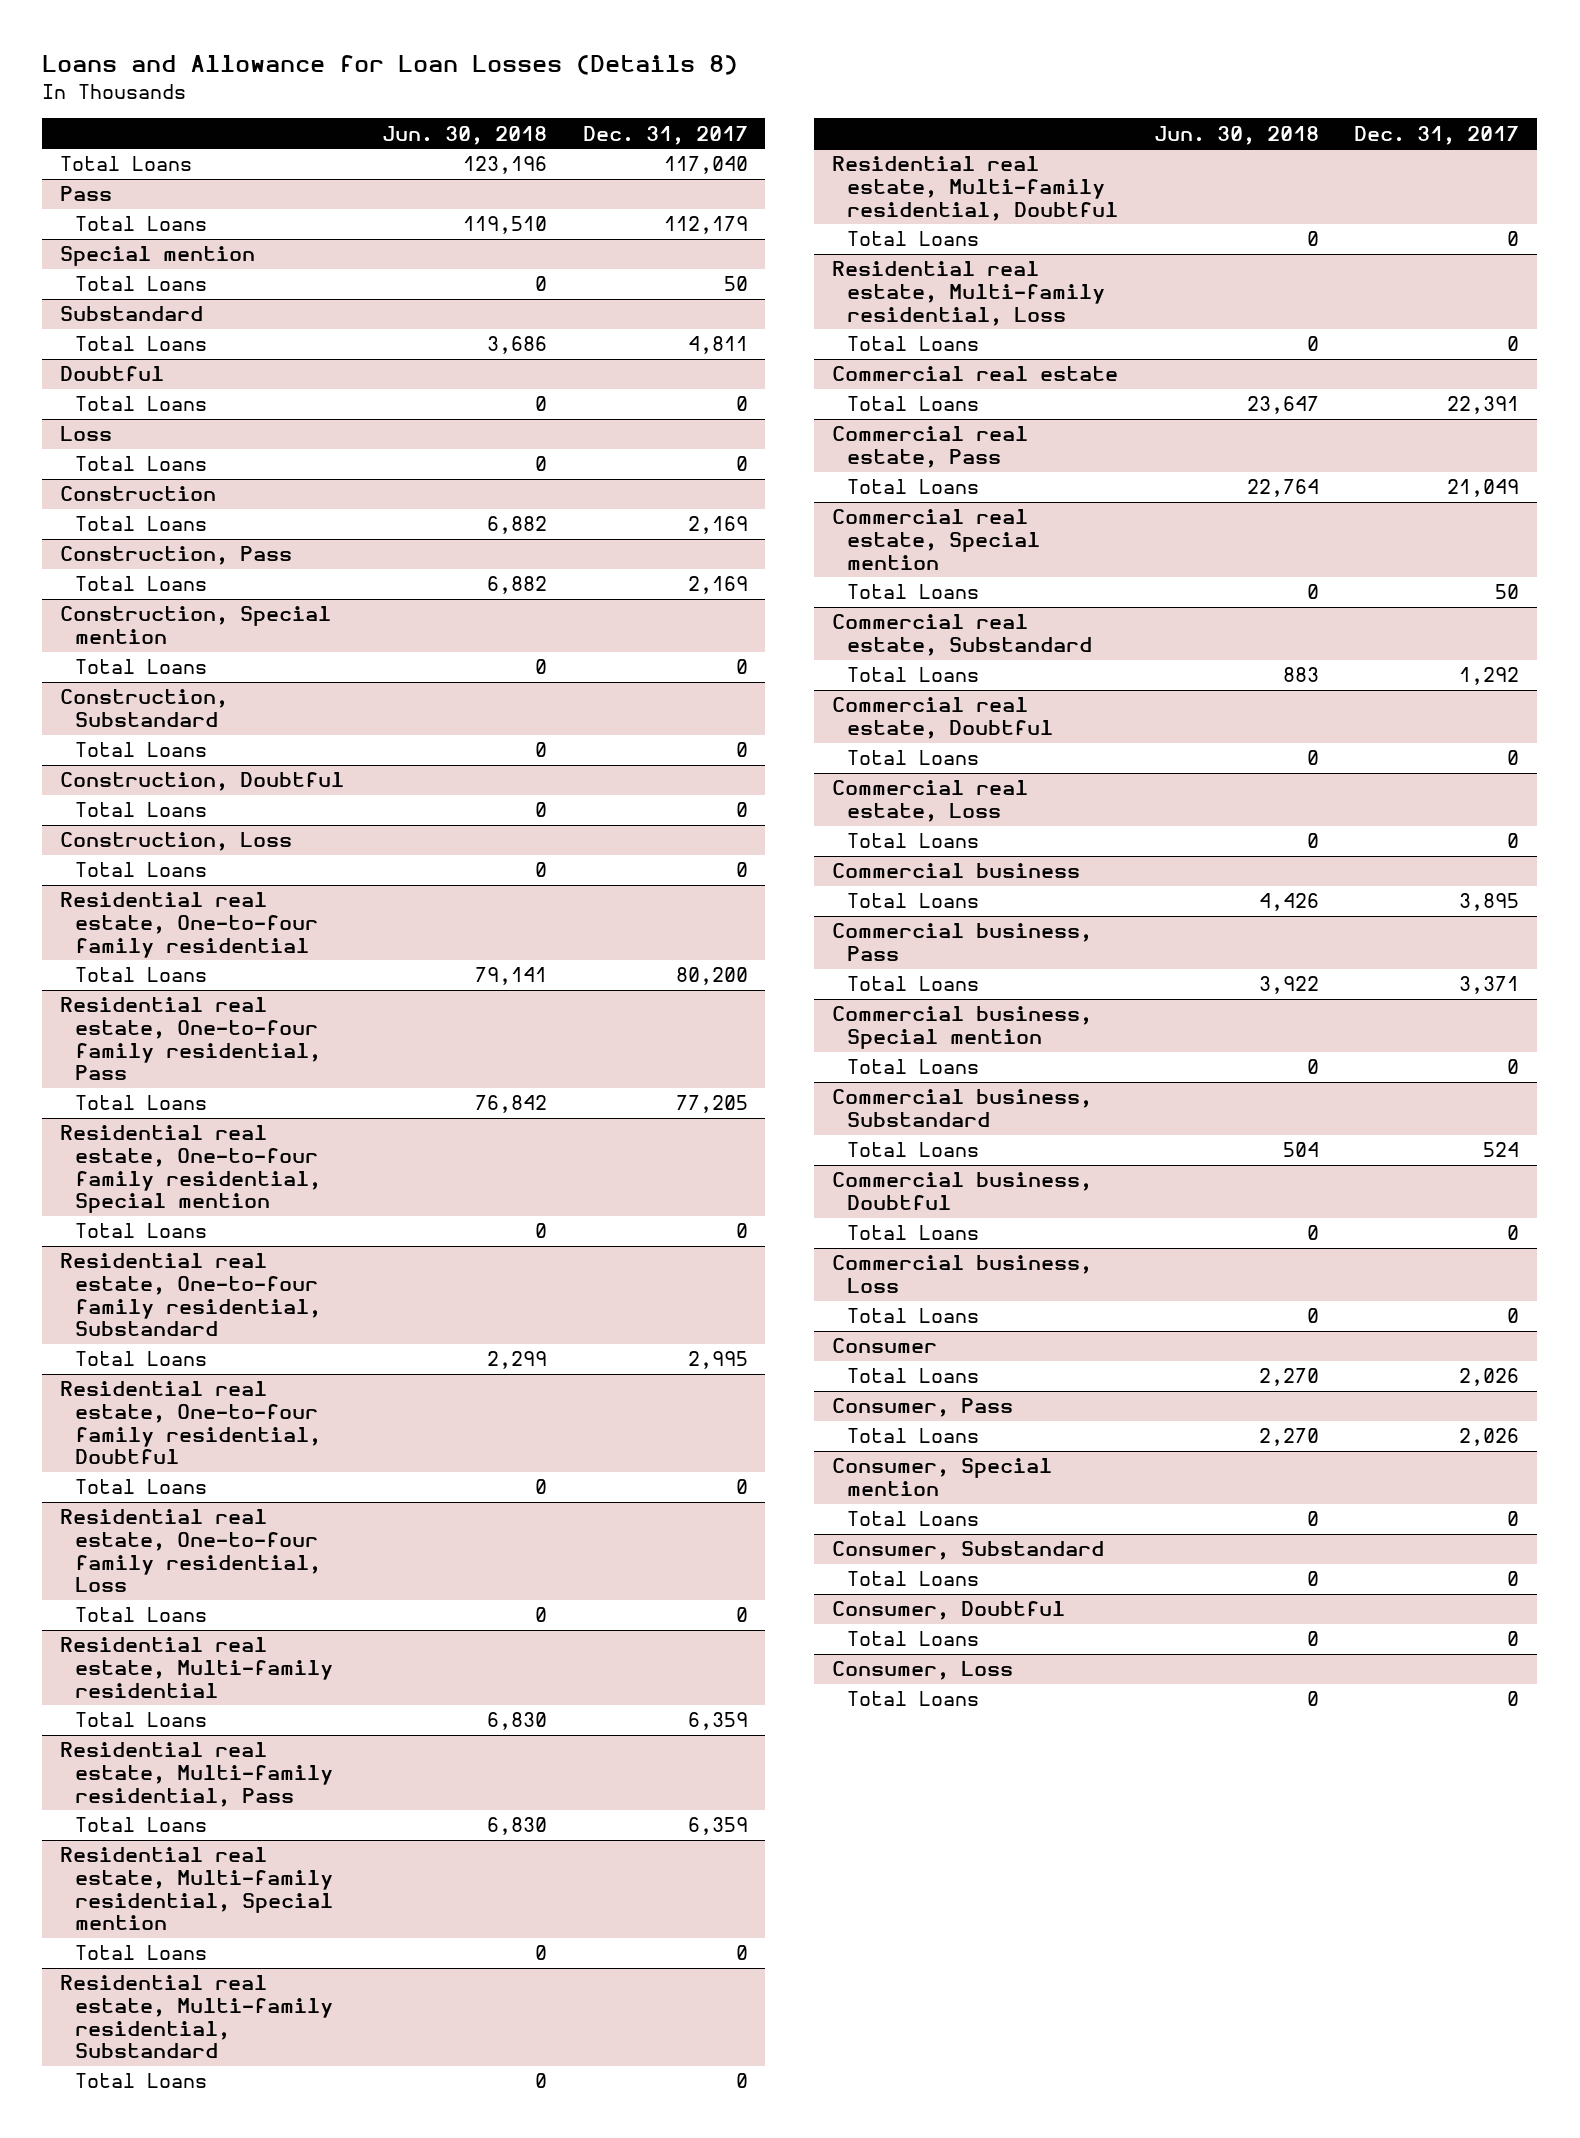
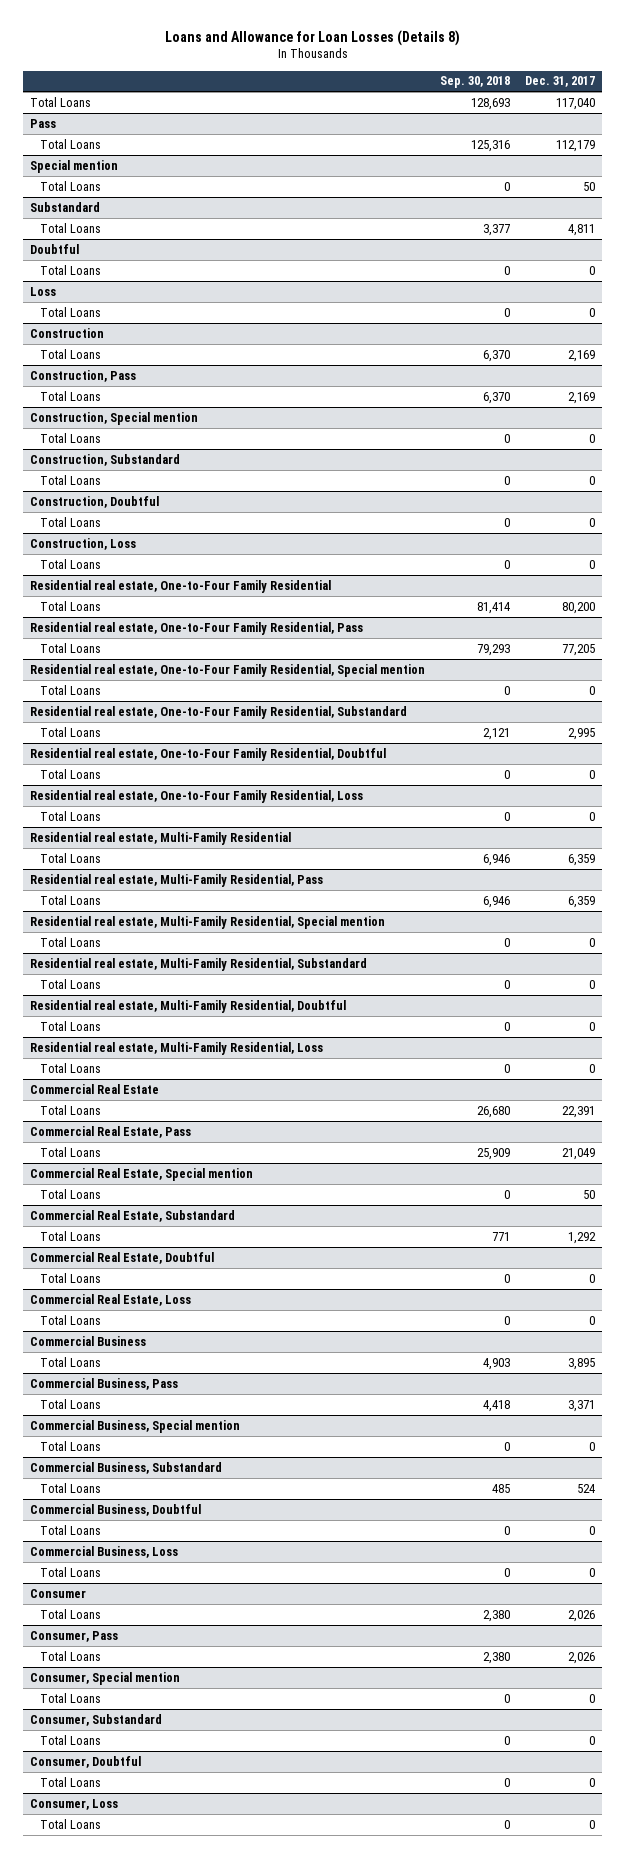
[381,125,547,145] Jun. 30, 2018 -> none
none -> [440,76,511,89] Sep. 30, 2018
[60,892,318,958] Residential real estate, One-to-four family residential -> [30,579,332,593] Residential real estate, One-to-Four Family Residential
[60,997,321,1081] Residential real estate, One-to-four family residential, Pass -> [30,621,364,635] Residential real estate, One-to-Four Family Residential, Pass
[60,1125,321,1214] Residential real estate, One-to-four family residential, Special mention -> [30,663,426,677] Residential real estate, One-to-Four Family Residential, Special mention
[60,1253,321,1337] Residential real estate, One-to-four family residential, Substandard -> [30,705,408,719] Residential real estate, One-to-Four Family Residential, Substandard
[60,1381,321,1465] Residential real estate, One-to-four family residential, Doubtful -> [30,747,387,761] Residential real estate, One-to-Four Family Residential, Doubtful
[60,1509,321,1593] Residential real estate, One-to-four family residential, Loss -> [30,789,364,803] Residential real estate, One-to-Four Family Residential, Loss
[60,1637,333,1698] Residential real estate, Multi-family residential -> [30,831,292,845] Residential real estate, Multi-Family Residential
[60,1742,333,1807] Residential real estate, Multi-family residential, Pass -> [30,873,324,887] Residential real estate, Multi-Family Residential, Pass
[60,1847,333,1931] Residential real estate, Multi-family residential, Special mention -> [30,915,386,929] Residential real estate, Multi-Family Residential, Special mention
[60,1975,333,2059] Residential real estate, Multi-family residential, Substandard -> [30,957,368,971] Residential real estate, Multi-Family Residential, Substandard
[831,156,1118,221] Residential real estate, Multi-family residential, Doubtful -> [30,999,347,1013] Residential real estate, Multi-Family Residential, Doubtful
[831,261,1105,326] Residential real estate, Multi-family residential, Loss -> [30,1041,324,1055] Residential real estate, Multi-Family Residential, Loss
[831,366,1118,382] Commercial real estate -> [30,1083,160,1094] Commercial Real Estate
[831,426,1028,469] Commercial real estate, Pass -> [30,1125,192,1138] Commercial Real Estate, Pass
[831,509,1040,570] Commercial real estate, Special mention -> [30,1167,254,1181] Commercial Real Estate, Special mention
[831,614,1092,657] Commercial real estate, Substandard -> [30,1209,236,1222] Commercial Real Estate, Substandard
[831,697,1053,740] Commercial real estate, Doubtful -> [30,1251,215,1264] Commercial Real Estate, Doubtful
[831,780,1028,823] Commercial real estate, Loss -> [30,1293,192,1306] Commercial Real Estate, Loss
[831,863,1080,879] Commercial business -> [30,1335,147,1346] Commercial Business
[831,923,1092,962] Commercial business, Pass -> [30,1377,179,1390] Commercial Business, Pass
[831,1006,1092,1050] Commercial business, Special mention -> [30,1419,241,1433] Commercial Business, Special mention
[831,1089,1092,1128] Commercial business, Substandard -> [30,1461,223,1474] Commercial Business, Substandard
[831,1172,1092,1211] Commercial business, Doubtful -> [30,1503,202,1516] Commercial Business, Doubtful
[831,1255,1092,1294] Commercial business, Loss -> [30,1545,179,1558] Commercial Business, Loss

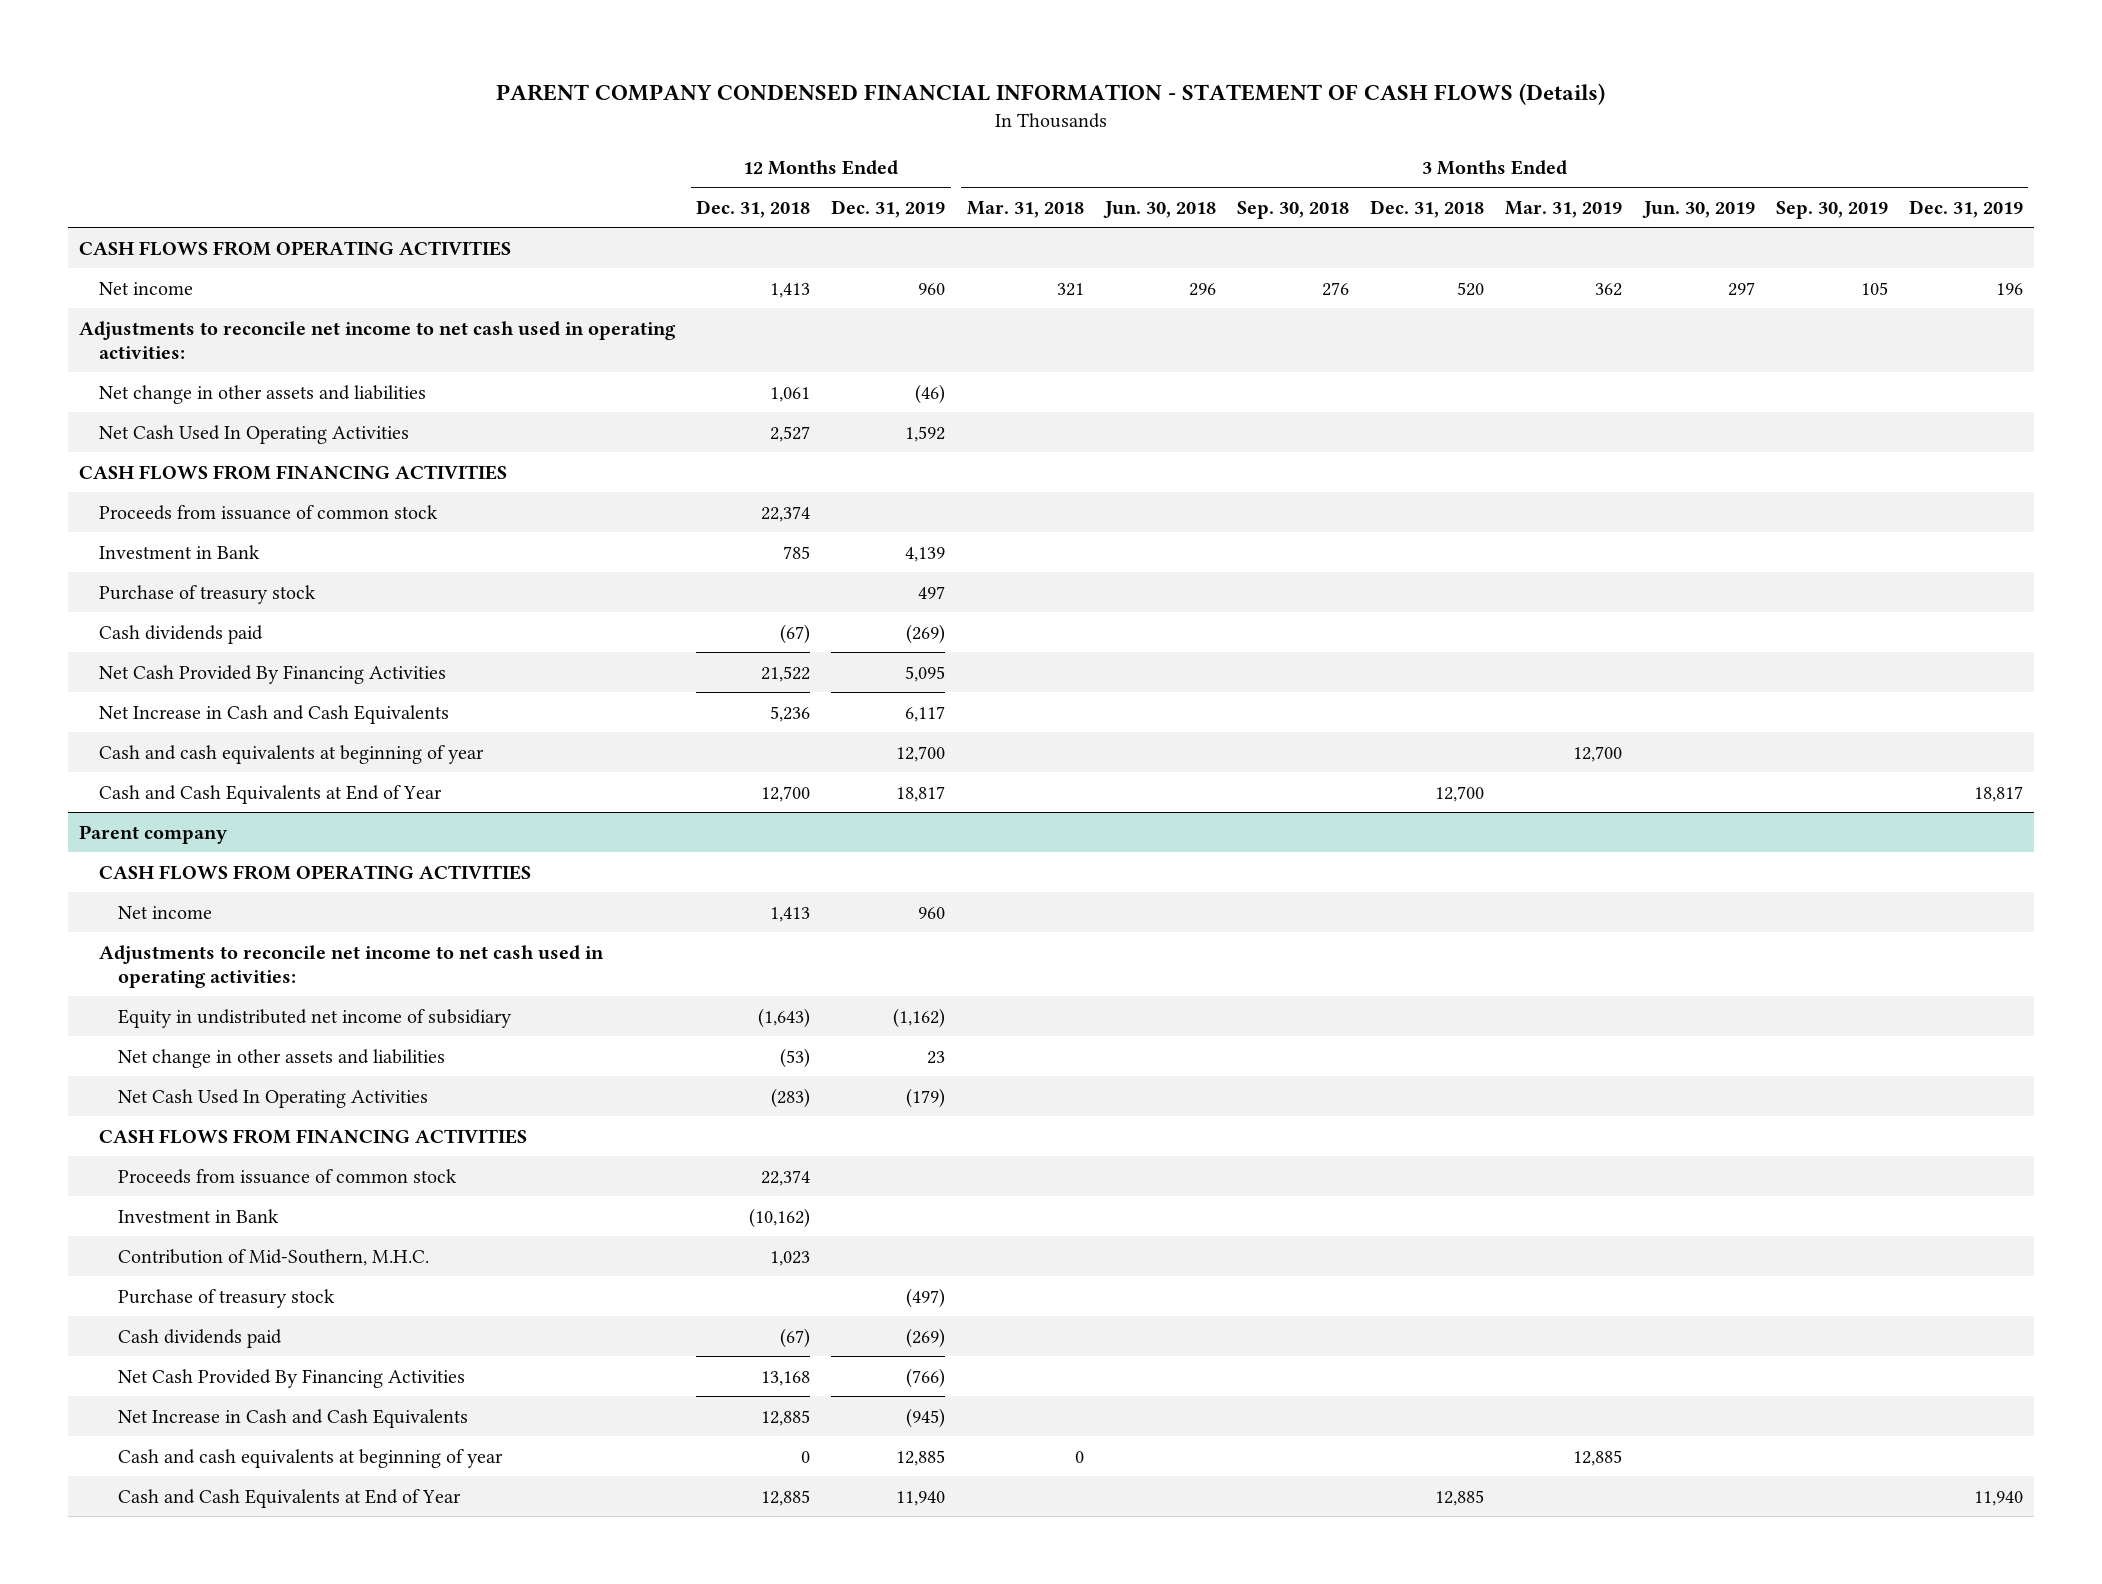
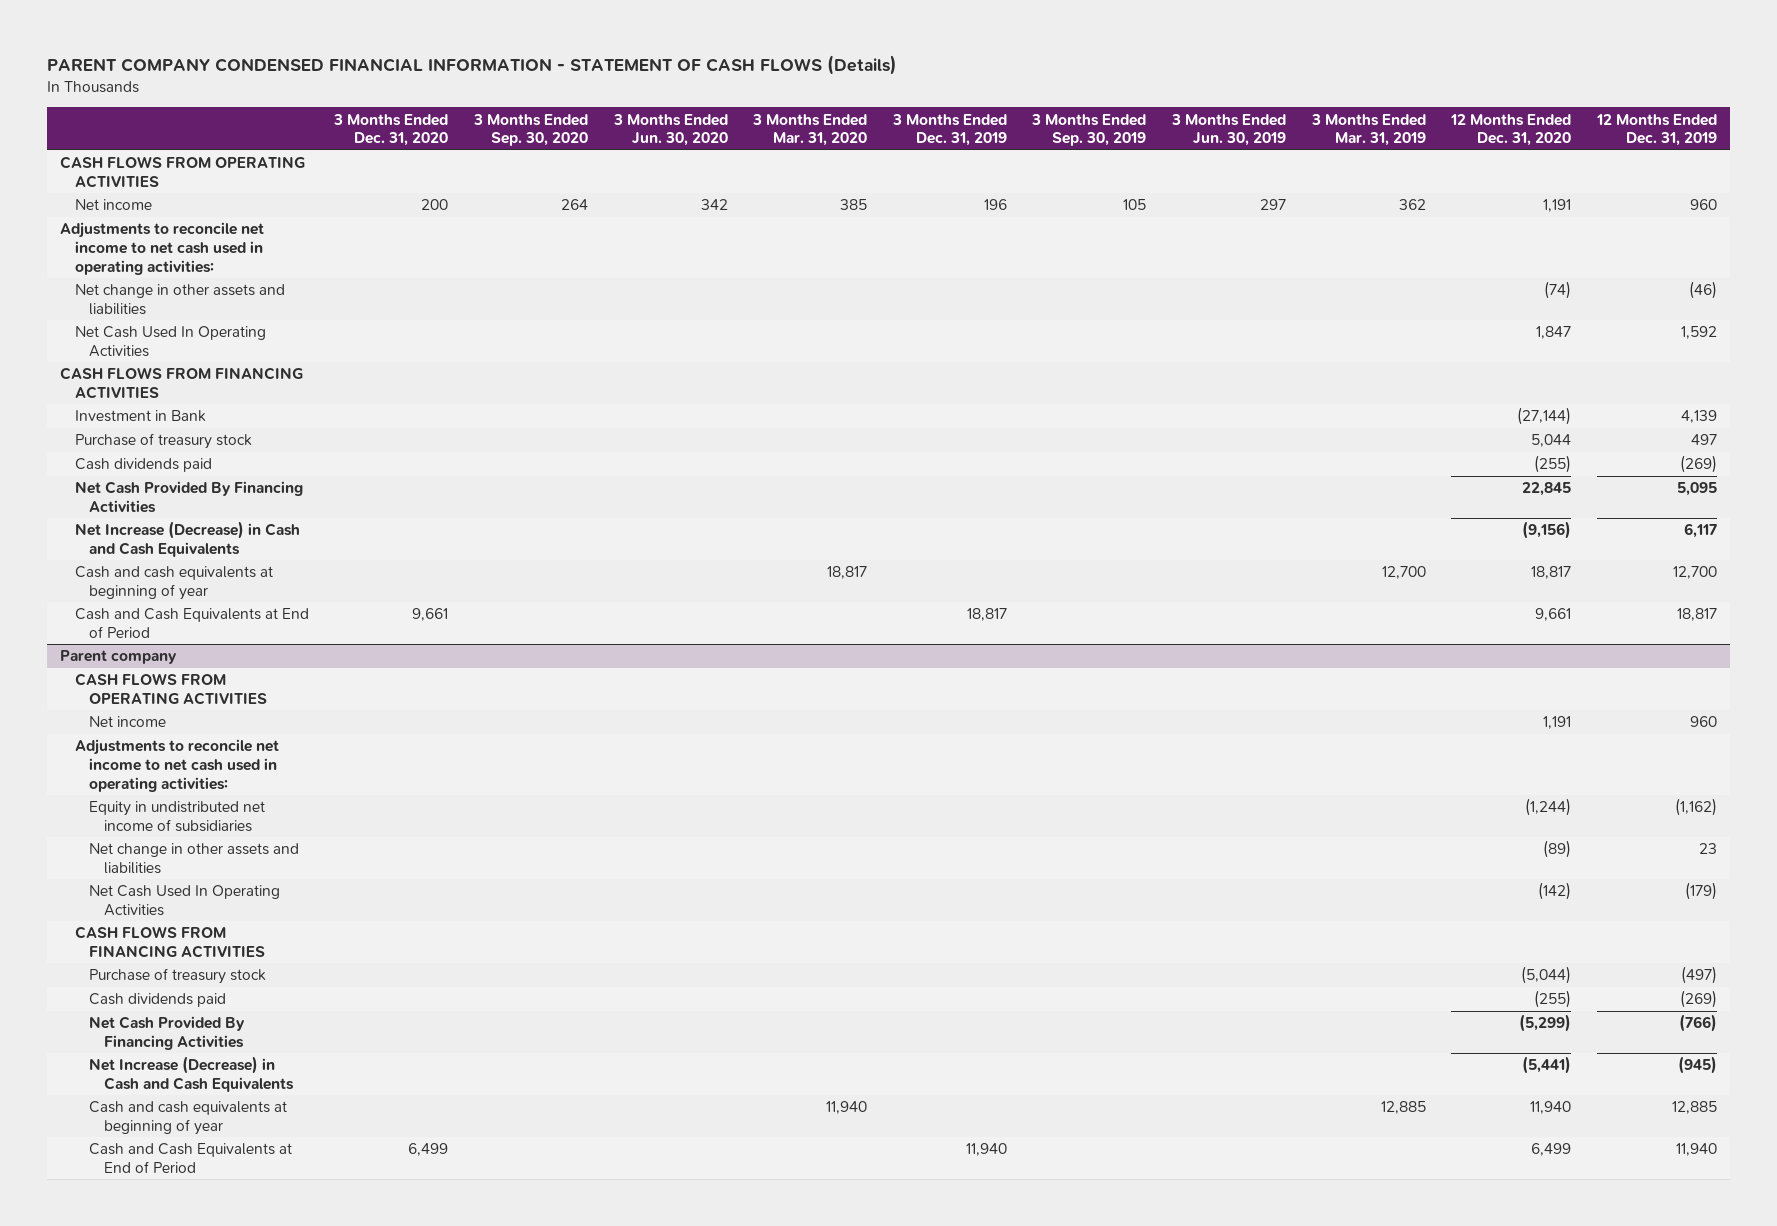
[696,199,811,218] Dec. 31, 2018 -> none
[966,200,1084,218] Mar. 31, 2018 -> none
[1102,200,1216,218] Jun. 30, 2018 -> none
[1236,200,1349,219] Sep. 30, 2018 -> none
[1370,199,1485,218] Dec. 31, 2018 -> none
none -> [333,113,449,147] 3 Months Ended Dec. 31, 2020
none -> [472,113,588,147] 3 Months Ended Sep. 30, 2020
none -> [612,113,728,147] 3 Months Ended Jun. 30, 2020
none -> [752,113,868,147] 3 Months Ended Mar. 31, 2020
none -> [1450,113,1572,147] 12 Months Ended Dec. 31, 2020
[98,504,438,520] Proceeds from issuance of common stock -> none
[98,704,449,724] Net Increase in Cash and Cash Equivalents -> [74,521,300,557] Net Increase (Decrease) in Cash and Cash Equivalents
[98,784,442,804] Cash and Cash Equivalents at End of Year -> [74,608,309,638] Cash and Cash Equivalents at End of Period
[118,1008,513,1028] Equity in undistributed net income of subsidiary -> [89,801,266,832] Equity in undistributed net income of subsidiaries
[118,1168,458,1184] Proceeds from issuance of common stock -> none
[118,1208,280,1223] Investment in Bank -> none
[118,1248,430,1266] Contribution of Mid-Southern, M.H.C. -> none
[118,1408,469,1428] Net Increase in Cash and Cash Equivalents -> [89,1056,294,1092] Net Increase (Decrease) in Cash and Cash Equivalents
[118,1488,462,1508] Cash and Cash Equivalents at End of Year -> [89,1143,293,1173] Cash and Cash Equivalents at End of Period

